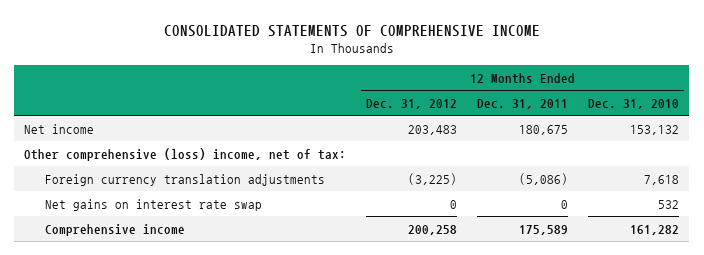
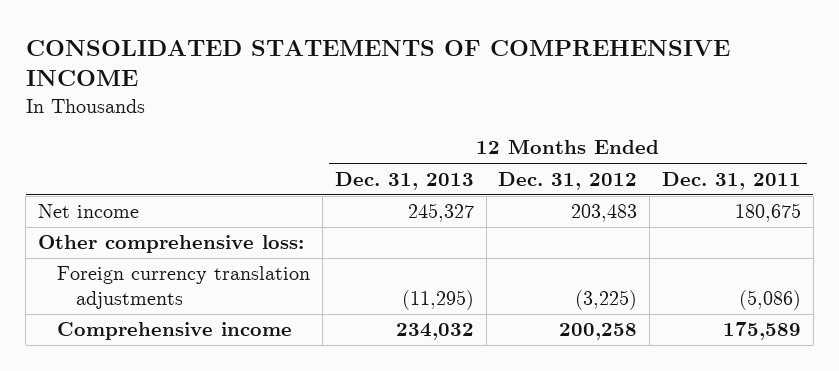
[588,98,680,109] Dec. 31, 2010 -> none
none -> [334,171,474,190] Dec. 31, 2013
[24,147,347,161] Other comprehensive (loss) income, net of tax: -> [38,235,305,254] Other comprehensive loss:
[45,198,263,211] Net gains on interest rate swap -> none

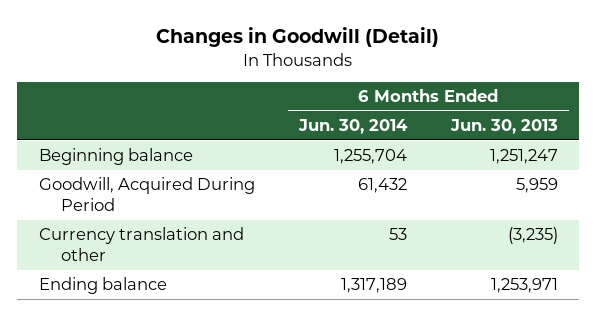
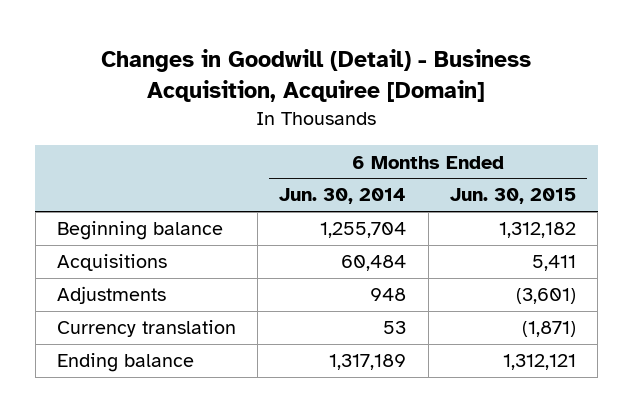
[156,27,440,48] Changes in Goodwill (Detail) -> [101,48,532,102] Changes in Goodwill (Detail) - Business Acquisition, Acquiree [Domain]
[449,119,558,135] Jun. 30, 2013 -> none
none -> [449,188,576,205] Jun. 30, 2015
[39,177,256,212] Goodwill, Acquired During Period -> none
none -> [56,254,167,272] Acquisitions
none -> [56,286,166,305] Adjustments
[39,227,245,262] Currency translation and other -> [56,320,236,338] Currency translation

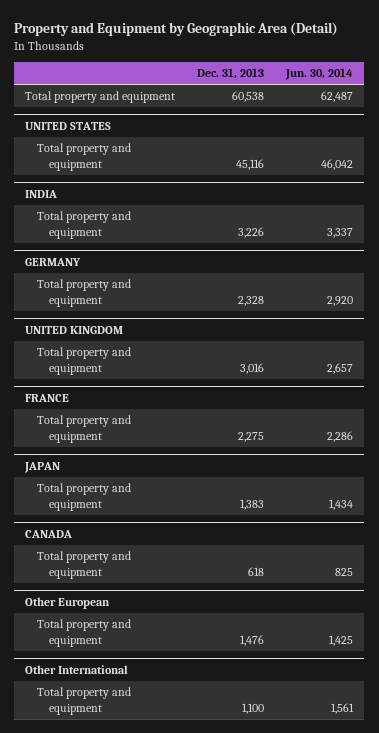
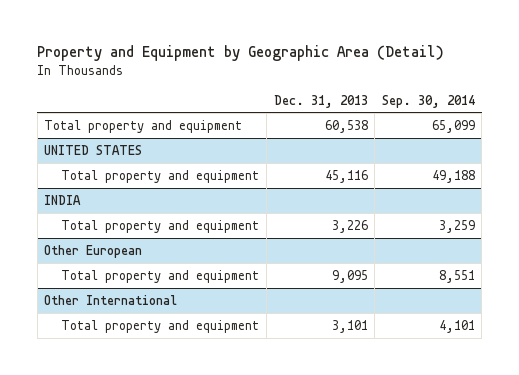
[285,68,354,81] Jun. 30, 2014 -> none
none -> [381,94,475,108] Sep. 30, 2014
[25,258,82,267] GERMANY -> none
[37,279,132,308] Total property and equipment -> none
[25,326,124,335] UNITED KINGDOM -> none
[37,347,132,376] Total property and equipment -> none
[25,394,70,403] FRANCE -> none
[37,415,132,444] Total property and equipment -> none
[24,462,61,474] JAPAN -> none
[37,483,132,512] Total property and equipment -> none
[25,530,73,539] CANADA -> none
[37,551,132,580] Total property and equipment -> none
[240,635,265,647] 1,476 -> [331,269,368,283] 9,095
[242,703,265,715] 1,100 -> [331,319,368,333] 3,101

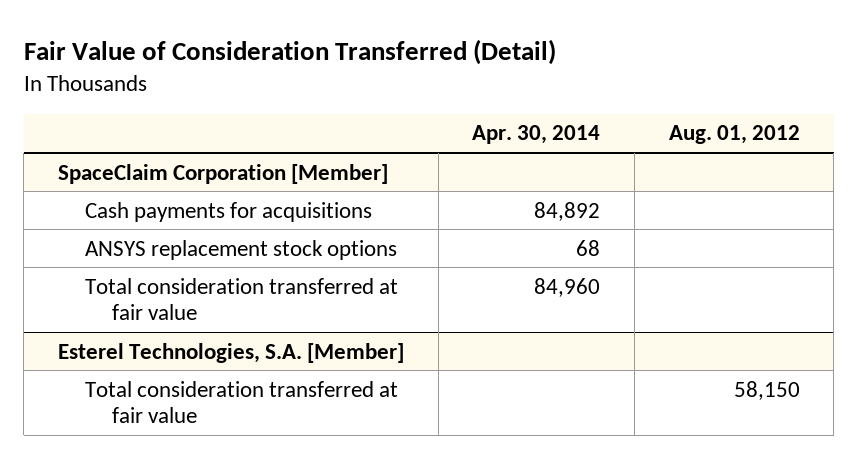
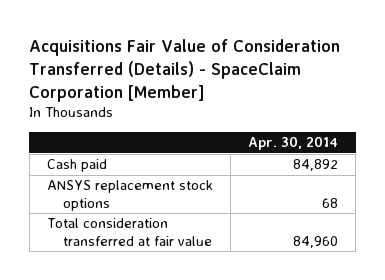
[23,38,556,65] Fair Value of Consideration Transferred (Detail) -> [29,39,341,102] Acquisitions Fair Value of Consideration Transferred (Details) - SpaceClaim Corporation [Member]
[668,125,800,145] Aug. 01, 2012 -> none
[57,163,388,184] SpaceClaim Corporation [Member] -> none
[84,201,372,222] Cash payments for acquisitions -> [46,159,107,173] Cash paid
[57,342,404,363] Esterel Technologies, S.A. [Member] -> none
[84,380,398,424] Total consideration transferred at fair value -> none

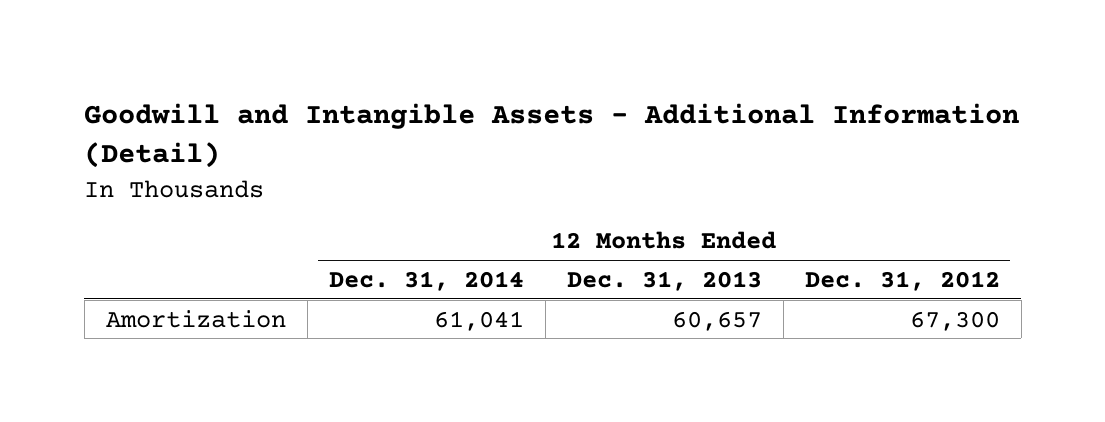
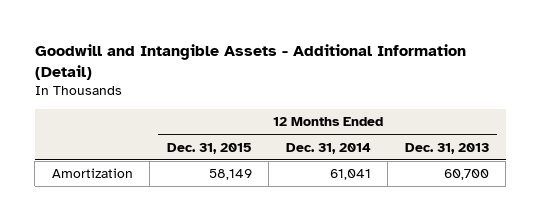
[804,270,1000,291] Dec. 31, 2012 -> none
none -> [166,142,252,154] Dec. 31, 2015
[671,310,762,331] 60,657 -> [443,169,489,181] 60,700

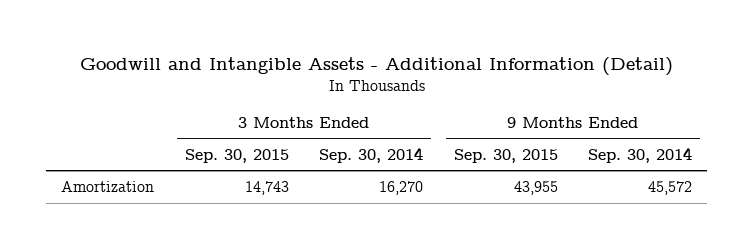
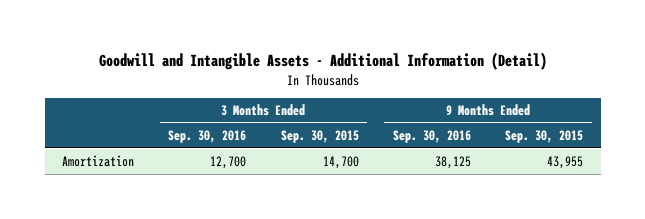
[319,146,424,163] Sep. 30, 2014 -> none
[588,146,693,163] Sep. 30, 2014 -> none
none -> [168,130,247,144] Sep. 30, 2016
none -> [393,130,472,144] Sep. 30, 2016
[244,181,289,196] 14,743 -> [322,156,359,170] 14,700

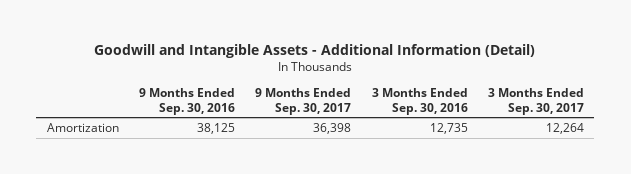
[280,130,359,144] Sep. 30, 2015 -> none
[505,130,584,144] Sep. 30, 2015 -> none
none -> [255,88,352,115] 9 Months Ended Sep. 30, 2017
none -> [488,88,585,115] 3 Months Ended Sep. 30, 2017
[210,156,247,170] 12,700 -> [429,123,468,135] 12,735

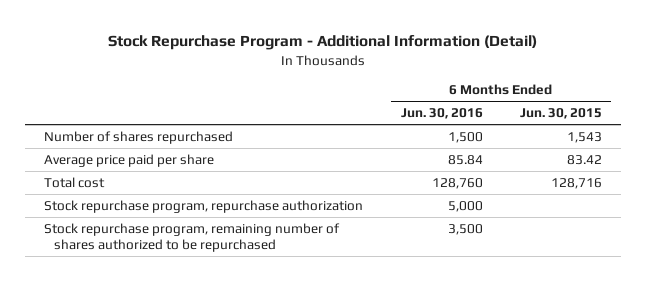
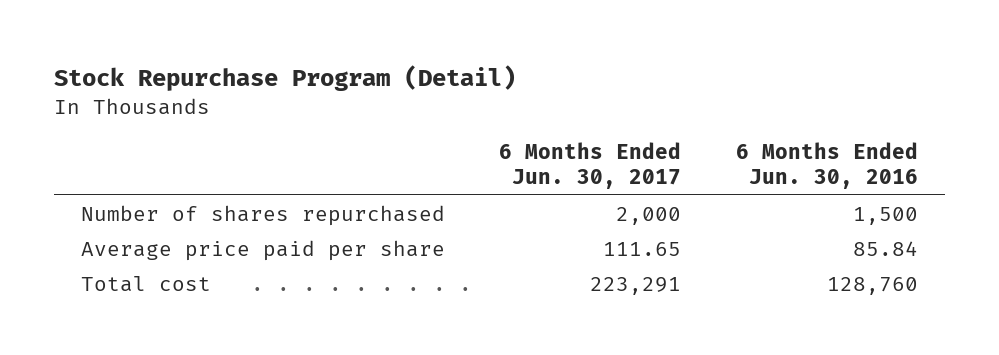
[108,35,538,51] Stock Repurchase Program - Additional Information (Detail) -> [53,64,516,91] Stock Repurchase Program (Detail)
[520,108,603,120] Jun. 30, 2015 -> none
none -> [499,142,682,190] 6 Months Ended Jun. 30, 2017
[44,199,364,213] Stock repurchase program, repurchase authorization -> none
[44,222,341,252] Stock repurchase program, remaining number of shares authorized to be repurchased -> none

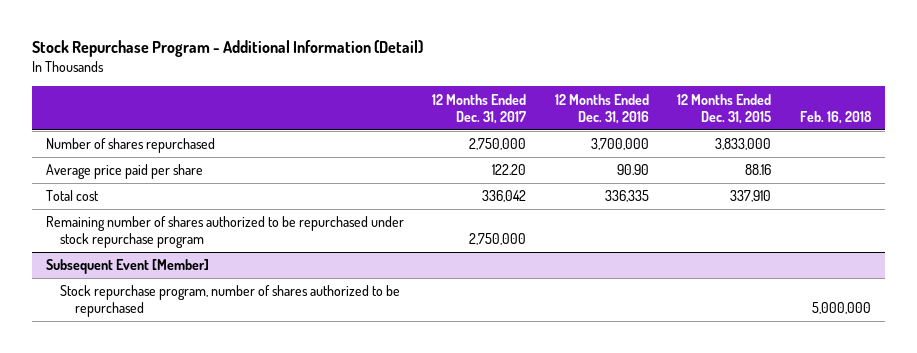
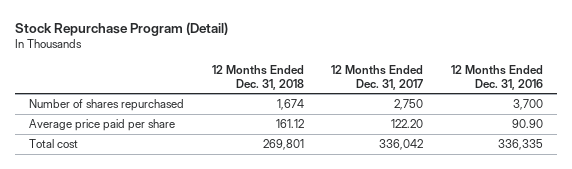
[31,40,423,58] Stock Repurchase Program - Additional Information (Detail) -> [14,21,228,36] Stock Repurchase Program (Detail)
[677,93,772,124] 12 Months Ended Dec. 31, 2015 -> none
[799,110,872,124] Feb. 16, 2018 -> none
none -> [211,65,304,90] 12 Months Ended Dec. 31, 2018
[469,138,527,151] 2,750,000 -> [394,99,424,111] 2,750
[590,138,649,151] 3,700,000 -> [513,99,544,111] 3,700
[45,216,404,249] Remaining number of shares authorized to be repurchased under stock repurchase program -> none
[45,259,209,275] Subsequent Event [Member] -> none
[60,285,401,318] Stock repurchase program, number of shares authorized to be repurchased -> none

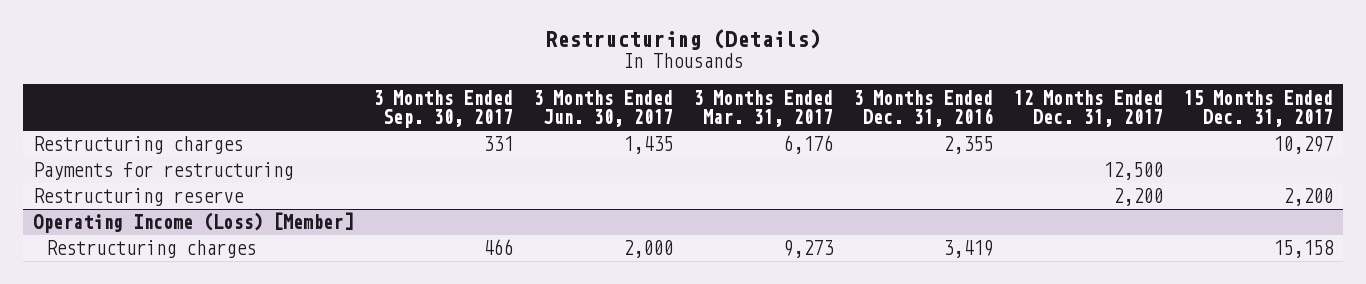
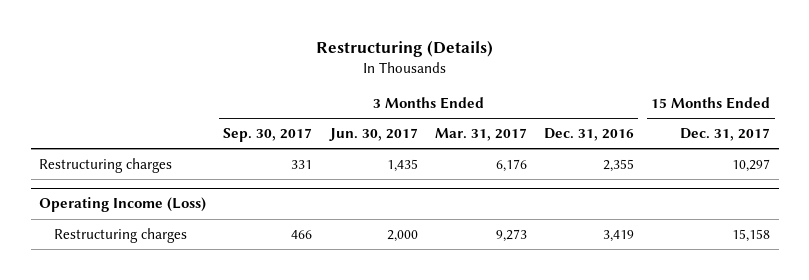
[1013,89,1164,128] 12 Months Ended Dec. 31, 2017 -> none
[33,162,294,181] Payments for restructuring -> none
[33,188,245,207] Restructuring reserve -> none
[33,212,354,234] Operating Income (Loss) [Member] -> [39,197,207,213] Operating Income (Loss)

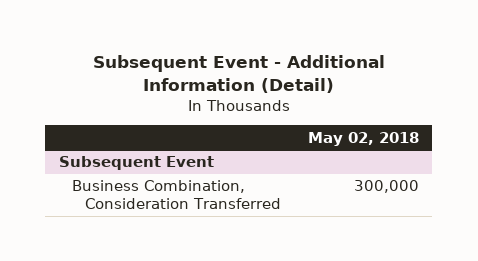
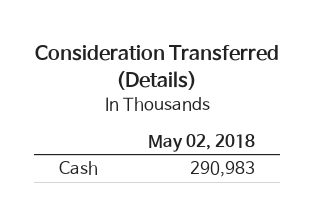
[92,55,385,93] Subsequent Event - Additional Information (Detail) -> [34,45,279,91] Consideration Transferred (Details)
[58,156,214,171] Subsequent Event -> none
[71,180,282,210] Business Combination, Consideration Transferred -> none
none -> [58,161,98,176] Cash

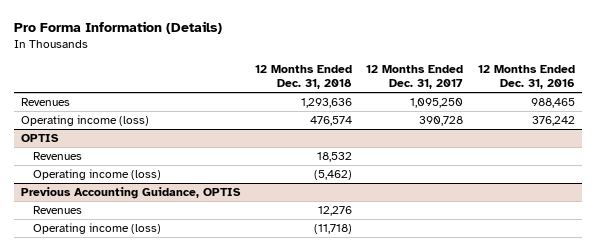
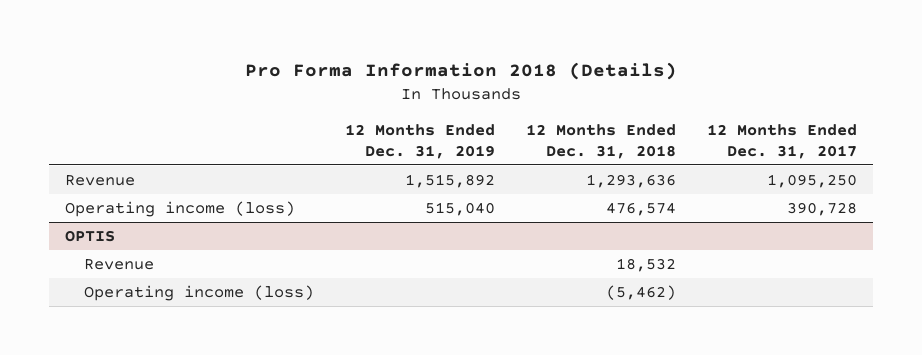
[13,21,222,35] Pro Forma Information (Details) -> [244,61,677,80] Pro Forma Information 2018 (Details)
[477,65,575,90] 12 Months Ended Dec. 31, 2016 -> none
none -> [345,124,496,159] 12 Months Ended Dec. 31, 2019
[21,98,71,107] Revenues -> [64,175,135,187] Revenue
[33,152,83,161] Revenues -> [84,259,155,271] Revenue
[21,187,242,200] Previous Accounting Guidance, OPTIS -> none
[33,206,83,215] Revenues -> none
[33,223,162,235] Operating income (loss) -> none

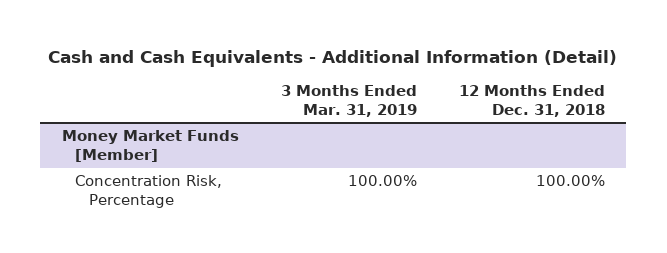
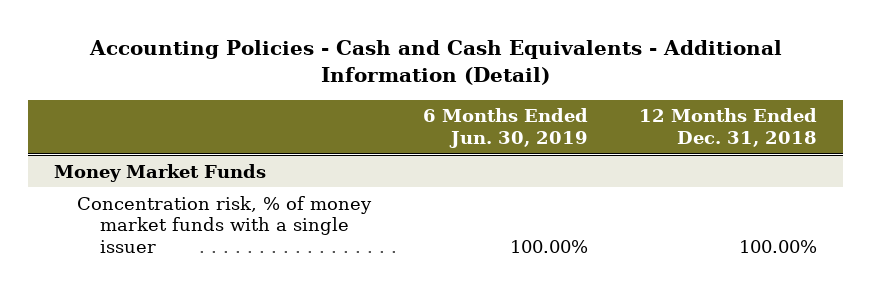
[48,50,618,68] Cash and Cash Equivalents - Additional Information (Detail) -> [88,39,782,86] Accounting Policies - Cash and Cash Equivalents - Additional Information (Detail)
[280,85,417,117] 3 Months Ended Mar. 31, 2019 -> none
none -> [422,108,588,149] 6 Months Ended Jun. 30, 2019
[61,130,239,162] Money Market Funds [Member] -> [53,163,266,182] Money Market Funds
[75,175,223,208] Concentration Risk, Percentage -> [76,195,372,254] Concentration risk, % of money market funds with a single issuer

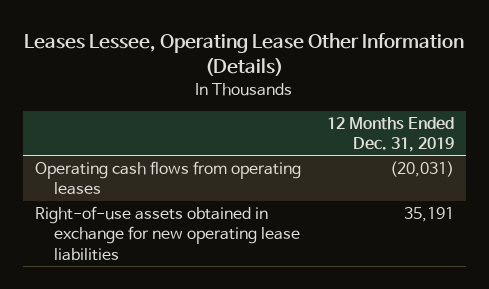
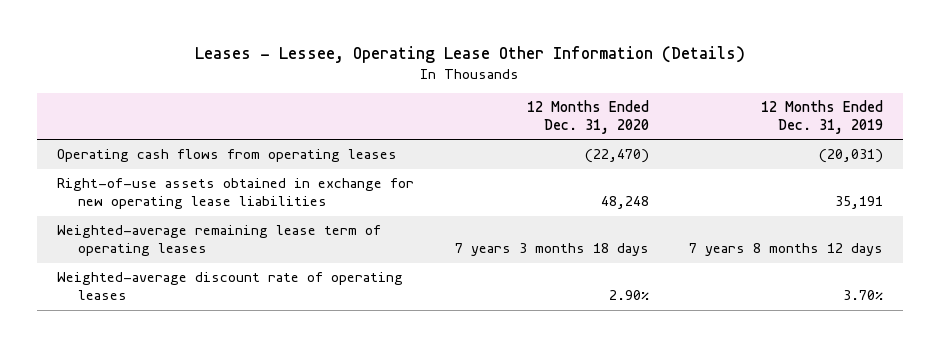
[24,32,465,76] Leases Lessee, Operating Lease Other Information (Details) -> [195,46,746,64] Leases - Lessee, Operating Lease Other Information (Details)
none -> [526,100,649,134] 12 Months Ended Dec. 31, 2020
none -> [57,225,382,257] Weighted-average remaining lease term of operating leases
none -> [57,272,404,301] Weighted-average discount rate of operating leases

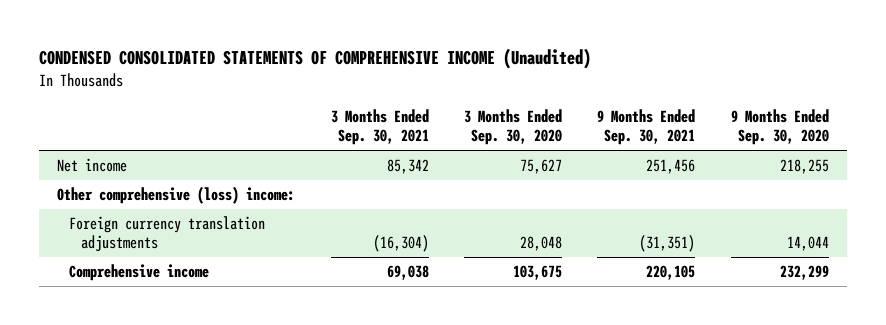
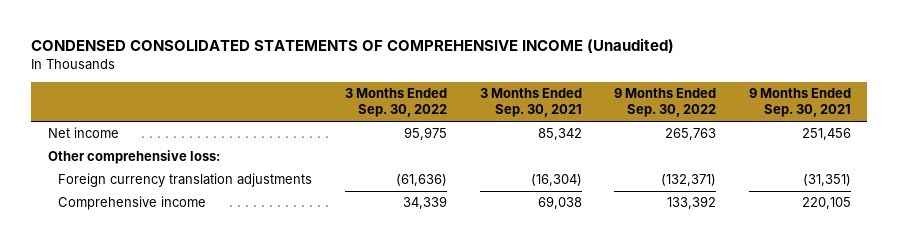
[464,108,563,146] 3 Months Ended Sep. 30, 2020 -> none
[730,108,829,146] 9 Months Ended Sep. 30, 2020 -> none
none -> [344,87,447,118] 3 Months Ended Sep. 30, 2022
none -> [614,87,717,118] 9 Months Ended Sep. 30, 2022
[57,186,296,205] Other comprehensive (loss) income: -> [47,150,220,165] Other comprehensive loss:

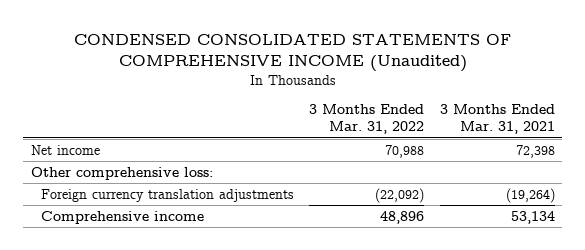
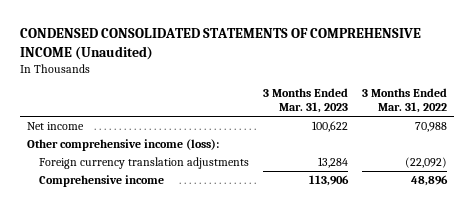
[439,104,555,135] 3 Months Ended Mar. 31, 2021 -> none
none -> [262,88,348,114] 3 Months Ended Mar. 31, 2023
[30,166,213,180] Other comprehensive loss: -> [26,139,219,152] Other comprehensive income (loss):

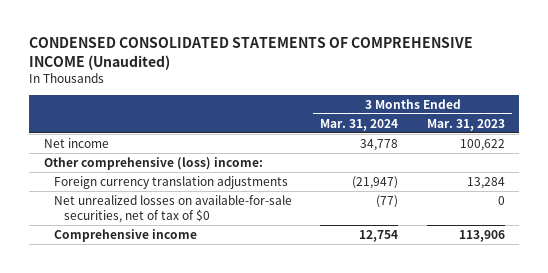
[361,88,447,114] 3 Months Ended Mar. 31, 2022 -> none
none -> [320,118,399,131] Mar. 31, 2024
[26,139,219,152] Other comprehensive income (loss): -> [43,156,263,170] Other comprehensive (loss) income:
none -> [53,194,292,224] Net unrealized losses on available-for-sale securities, net of tax of $0

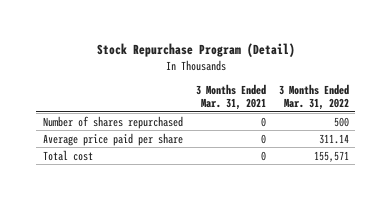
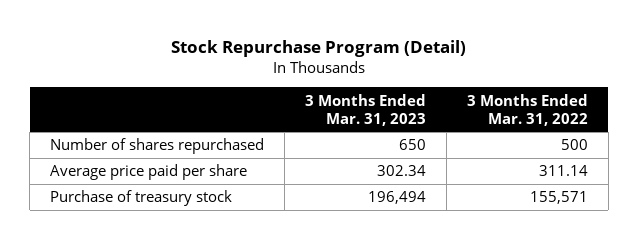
[195,83,266,110] 3 Months Ended Mar. 31, 2021 -> none
none -> [305,93,427,126] 3 Months Ended Mar. 31, 2023
[42,149,93,161] Total cost -> [50,190,233,207] Purchase of treasury stock

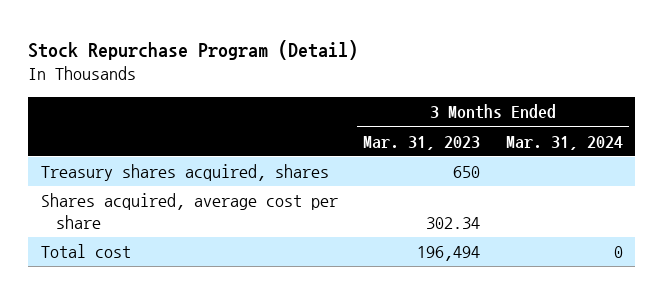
[466,93,588,126] 3 Months Ended Mar. 31, 2022 -> none
none -> [505,135,623,150] Mar. 31, 2024
[50,138,265,155] Number of shares repurchased -> [41,164,330,182] Treasury shares acquired, shares
[50,164,248,181] Average price paid per share -> [41,193,339,230] Shares acquired, average cost per share
[50,190,233,207] Purchase of treasury stock -> [41,244,132,259] Total cost

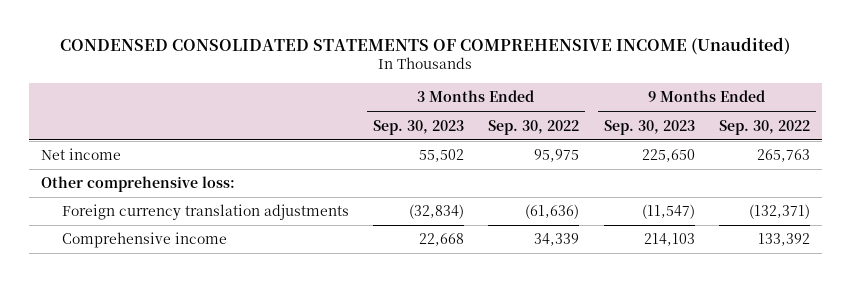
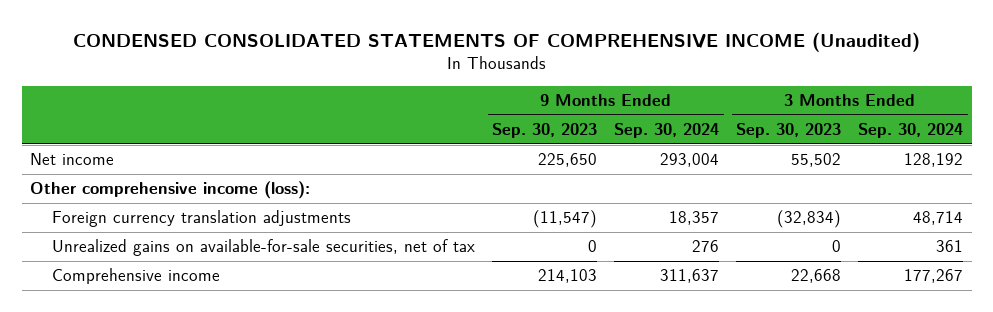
[488,119,580,135] Sep. 30, 2022 -> none
[718,119,810,135] Sep. 30, 2022 -> none
none -> [614,123,720,139] Sep. 30, 2024
none -> [858,123,964,139] Sep. 30, 2024
[41,176,236,193] Other comprehensive loss: -> [30,181,311,200] Other comprehensive income (loss):
none -> [52,239,476,257] Unrealized gains on available-for-sale securities, net of tax

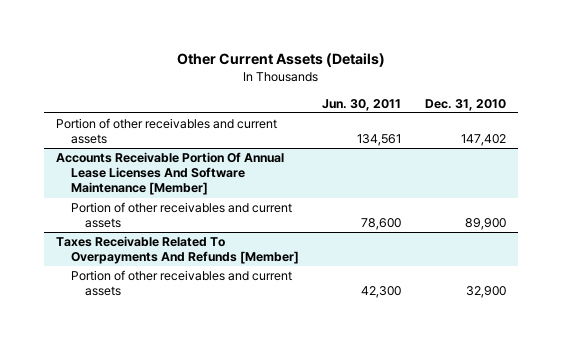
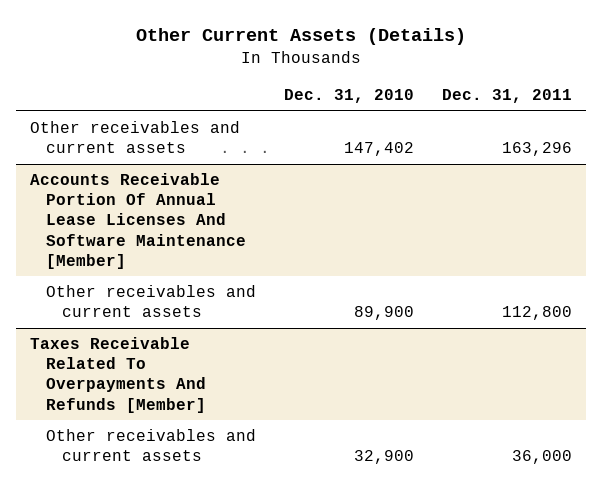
[322,98,402,111] Jun. 30, 2011 -> none
none -> [442,88,573,103] Dec. 31, 2011
[55,118,277,145] Portion of other receivables and current assets -> [30,121,241,154] Other receivables and current assets
[70,202,292,229] Portion of other receivables and current assets -> [45,285,256,318] Other receivables and current assets
[70,270,292,297] Portion of other receivables and current assets -> [45,429,256,462] Other receivables and current assets

